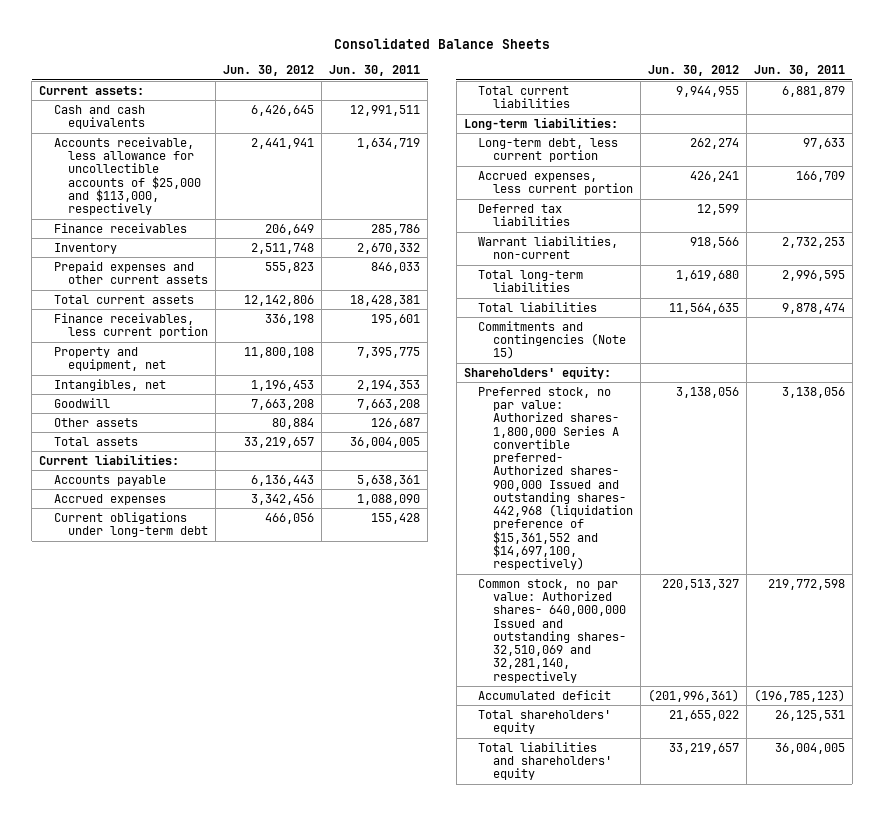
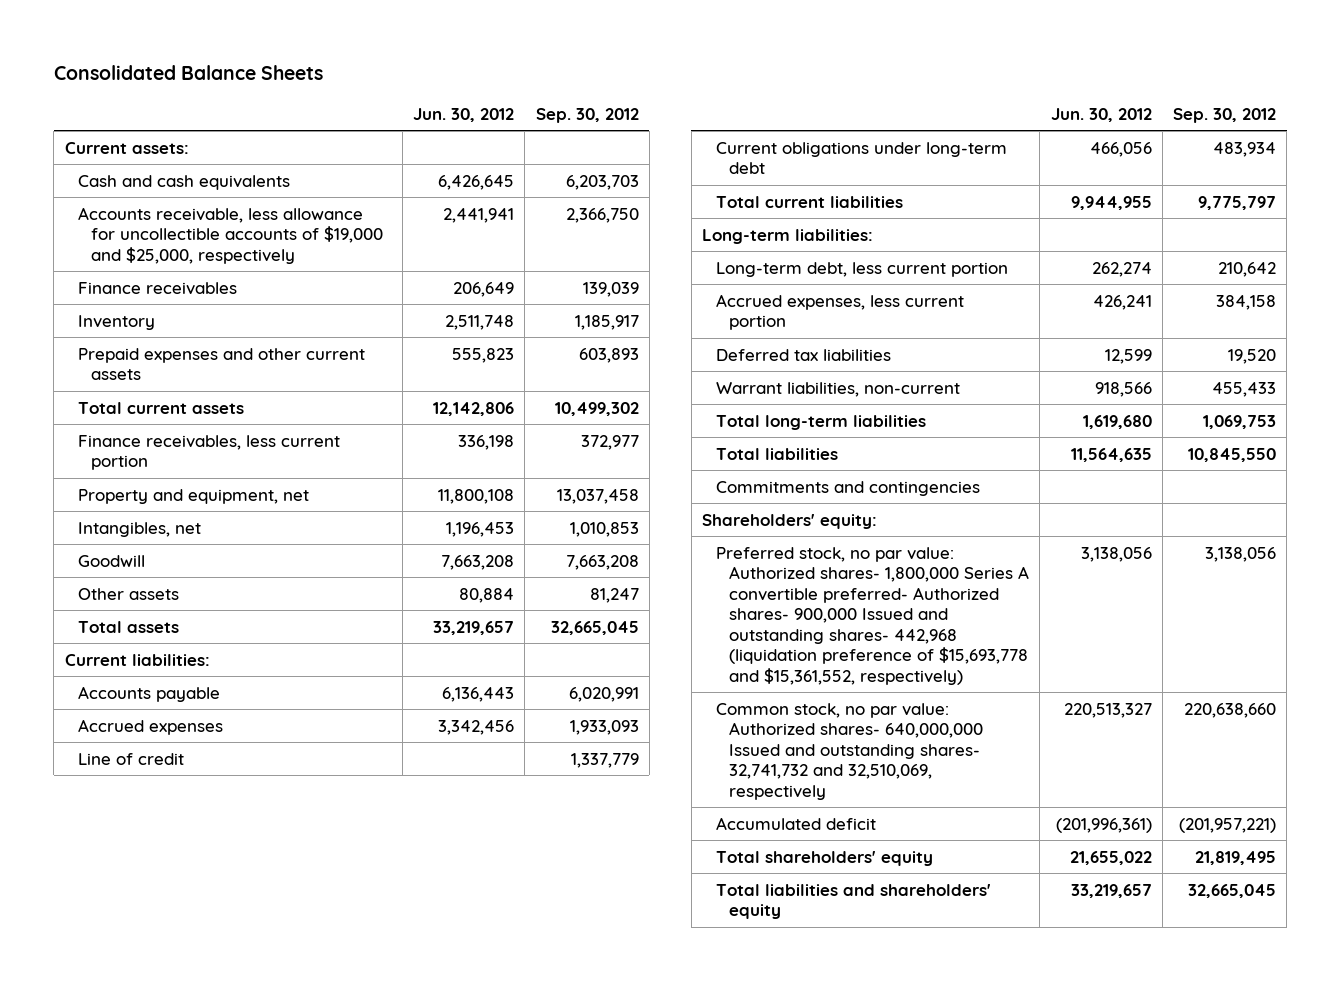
[329,65,421,77] Jun. 30, 2011 -> none
none -> [535,107,639,123] Sep. 30, 2012
[53,136,202,216] Accounts receivable, less allowance for uncollectible accounts of $25,000 and $113,000, respectively -> [78,206,384,264] Accounts receivable, less allowance for uncollectible accounts of $19,000 and $25,000, respectively
none -> [78,752,185,765] Line of credit
[478,320,626,360] Commitments and contingencies (Note 15) -> [715,480,980,496] Commitments and contingencies
[478,386,633,570] Preferred stock, no par value: Authorized shares- 1,800,000 Series A convertible preferred- Authorized shares- 900,000 Issued and outstanding shares- 442,968 (liquidation preference of $15,361,552 and $14,697,100, respectively) -> [715,546,1029,685] Preferred stock, no par value: Authorized shares- 1,800,000 Series A convertible preferred- Authorized shares- 900,000 Issued and outstanding shares- 442,968 (liquidation preference of $15,693,778 and $15,361,552, respectively)
[478,578,626,683] Common stock, no par value: Authorized shares- 640,000,000 Issued and outstanding shares- 32,510,069 and 32,281,140, respectively -> [715,702,983,800] Common stock, no par value: Authorized shares- 640,000,000 Issued and outstanding shares- 32,741,732 and 32,510,069, respectively

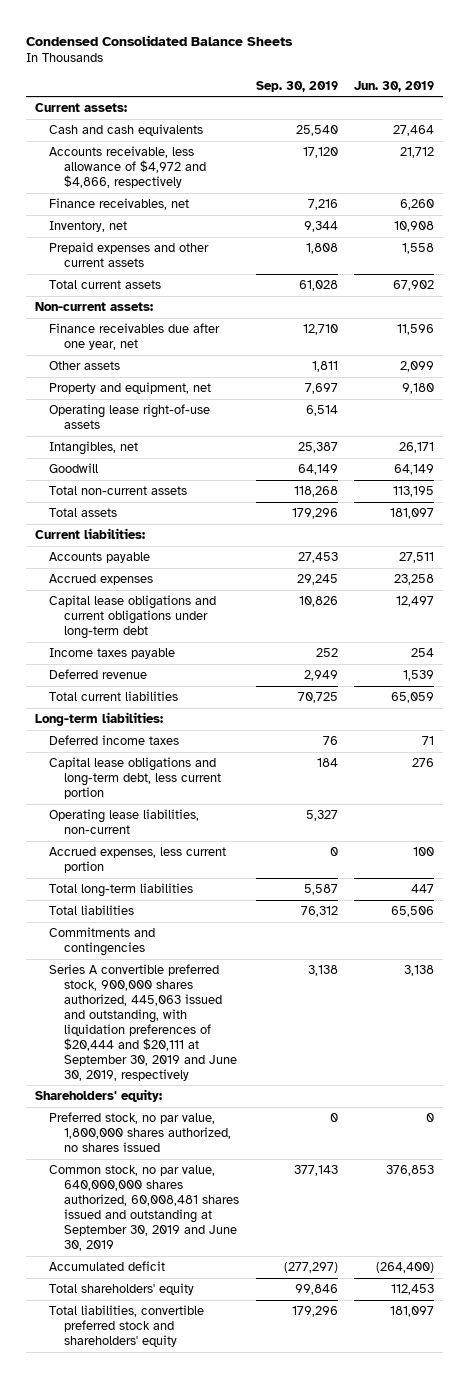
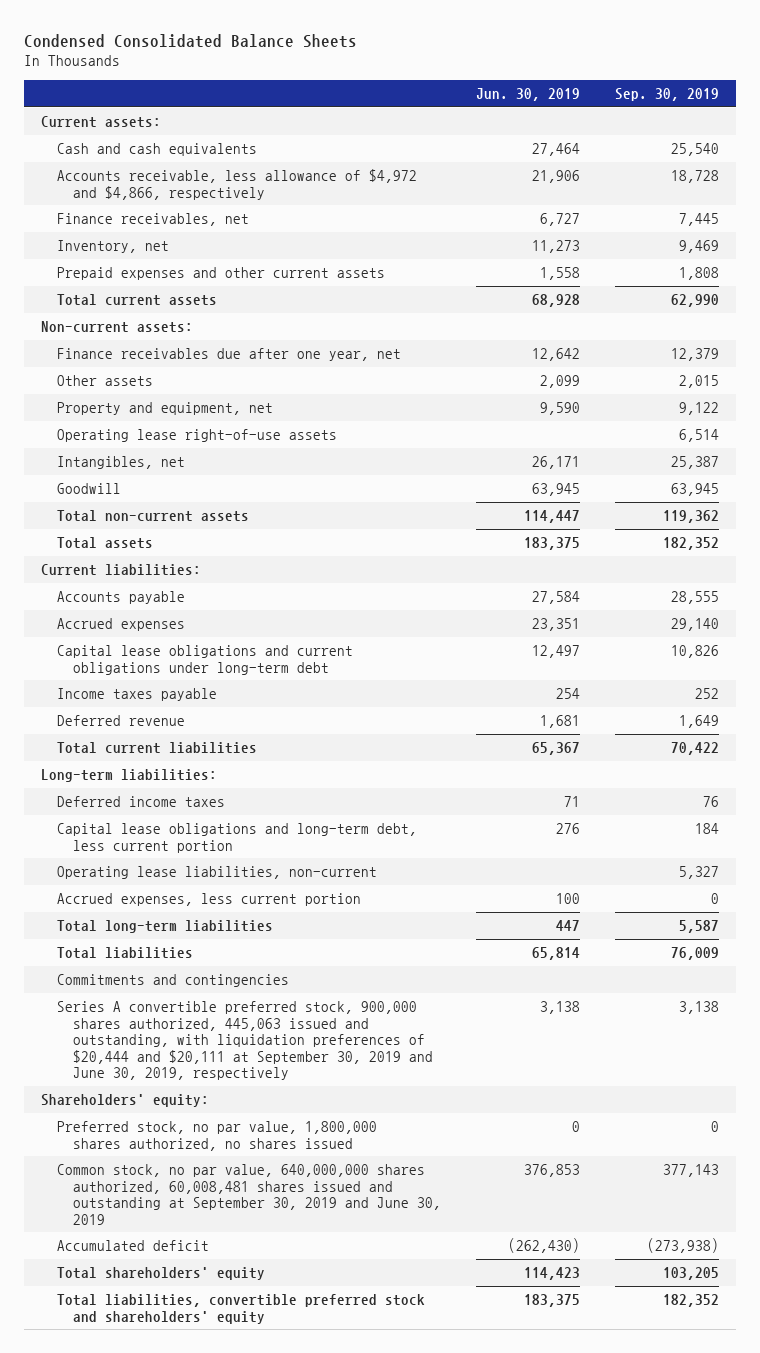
[302,147,338,159] 17,120 -> [670,169,719,183] 18,728
[400,147,435,159] 21,712 -> [531,169,580,183] 21,906
[307,199,338,211] 7,216 -> [678,212,719,226] 7,445
[400,199,435,211] 6,260 -> [539,212,580,226] 6,727
[303,221,338,233] 9,344 -> [678,239,719,253] 9,469
[394,221,435,233] 10,908 -> [531,239,580,253] 11,273
[298,280,338,292] 61,028 -> [670,293,719,307] 62,990
[393,280,435,292] 67,902 -> [531,293,580,307] 68,928
[302,324,338,336] 12,710 -> [670,347,719,361] 12,379
[397,324,435,336] 11,596 -> [531,347,580,361] 12,642
[311,361,338,373] 1,811 -> [678,374,719,388] 2,015
[304,383,338,395] 7,697 -> [678,401,719,415] 9,122
[402,383,435,395] 9,180 -> [539,401,580,415] 9,590
[297,464,338,476] 64,149 -> [670,482,719,496] 63,945
[394,464,435,476] 64,149 -> [531,482,580,496] 63,945
[293,486,338,498] 118,268 -> [662,509,719,523] 119,362
[393,486,435,498] 113,195 -> [523,509,580,523] 114,447
[291,508,338,520] 179,296 -> [662,536,719,550] 182,352
[390,508,435,520] 181,097 -> [523,536,580,550] 183,375
[297,552,338,564] 27,453 -> [670,590,719,604] 28,555
[399,552,435,564] 27,511 -> [531,590,580,604] 27,584
[296,574,338,586] 29,245 -> [670,617,719,631] 29,140
[394,574,435,586] 23,258 -> [531,617,580,631] 23,351
[303,670,338,682] 2,949 -> [678,714,719,728] 1,649
[403,670,435,682] 1,539 -> [539,714,580,728] 1,681
[297,692,338,704] 70,725 -> [670,741,719,755] 70,422
[391,692,435,704] 65,059 -> [531,741,580,755] 65,367
[300,906,338,918] 76,312 -> [670,946,719,960] 76,009
[391,906,435,918] 65,506 -> [531,946,580,960] 65,814
[283,1262,338,1274] (277,297) -> [646,1237,719,1253] (273,938)
[376,1262,435,1274] (264,400) -> [507,1237,580,1253] (262,430)
[294,1284,338,1296] 99,846 -> [662,1266,719,1280] 103,205
[391,1284,435,1296] 112,453 -> [523,1266,580,1280] 114,423
[291,1306,338,1318] 179,296 -> [662,1293,719,1307] 182,352
[390,1306,435,1318] 181,097 -> [523,1293,580,1307] 183,375

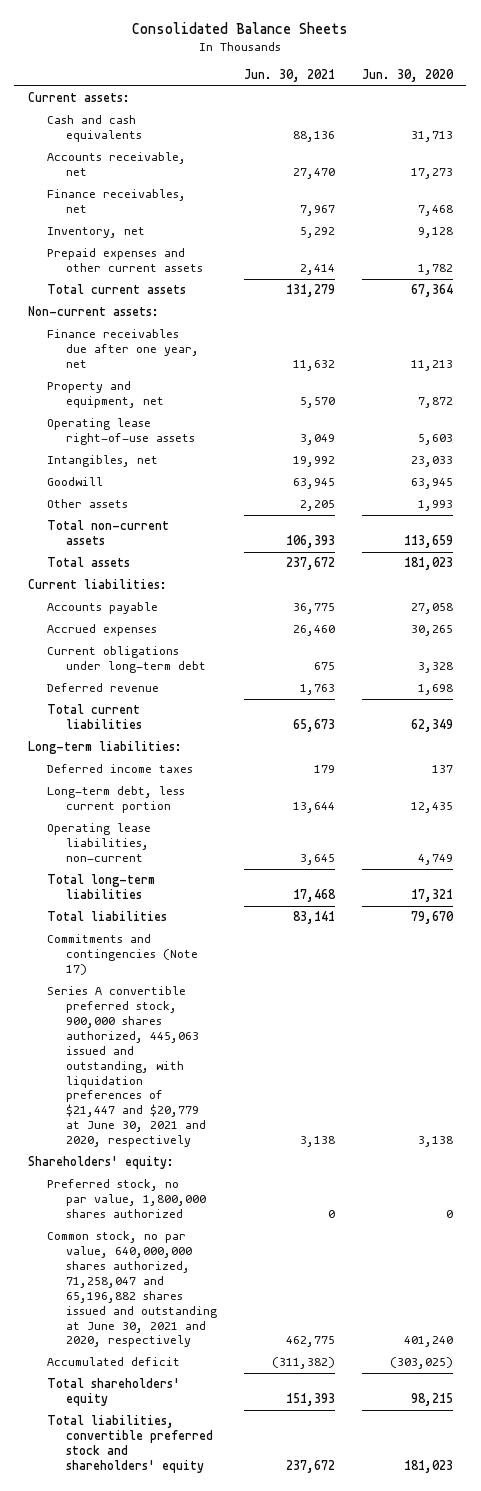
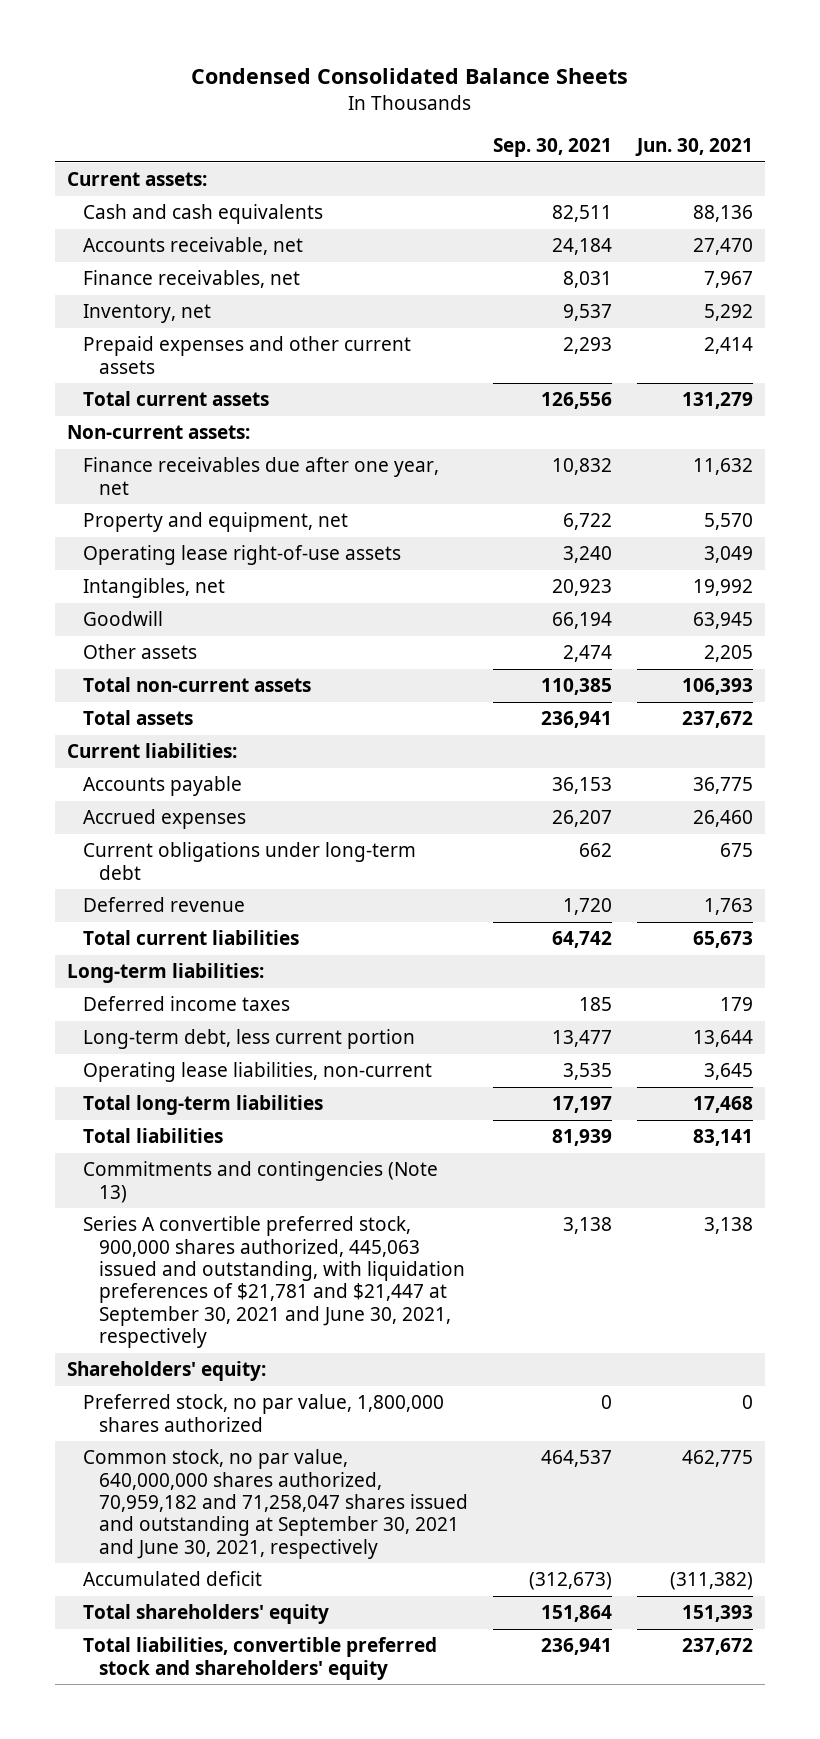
[132,21,349,34] Consolidated Balance Sheets -> [191,68,629,85] Condensed Consolidated Balance Sheets
[361,69,454,83] Jun. 30, 2020 -> none
none -> [493,137,613,157] Sep. 30, 2021
[46,934,199,976] Commitments and contingencies (Note 17) -> [83,1161,439,1203] Commitments and contingencies (Note 13)
[46,986,207,1148] Series A convertible preferred stock, 900,000 shares authorized, 445,063 issued and outstanding, with liquidation preferences of $21,447 and $20,779 at June 30, 2021 and 2020, respectively -> [83,1216,466,1349] Series A convertible preferred stock, 900,000 shares authorized, 445,063 issued and outstanding, with liquidation preferences of $21,781 and $21,447 at September 30, 2021 and June 30, 2021, respectively
[46,1231,218,1348] Common stock, no par value, 640,000,000 shares authorized, 71,258,047 and 65,196,882 shares issued and outstanding at June 30, 2021 and 2020, respectively -> [83,1449,469,1559] Common stock, no par value, 640,000,000 shares authorized, 70,959,182 and 71,258,047 shares issued and outstanding at September 30, 2021 and June 30, 2021, respectively

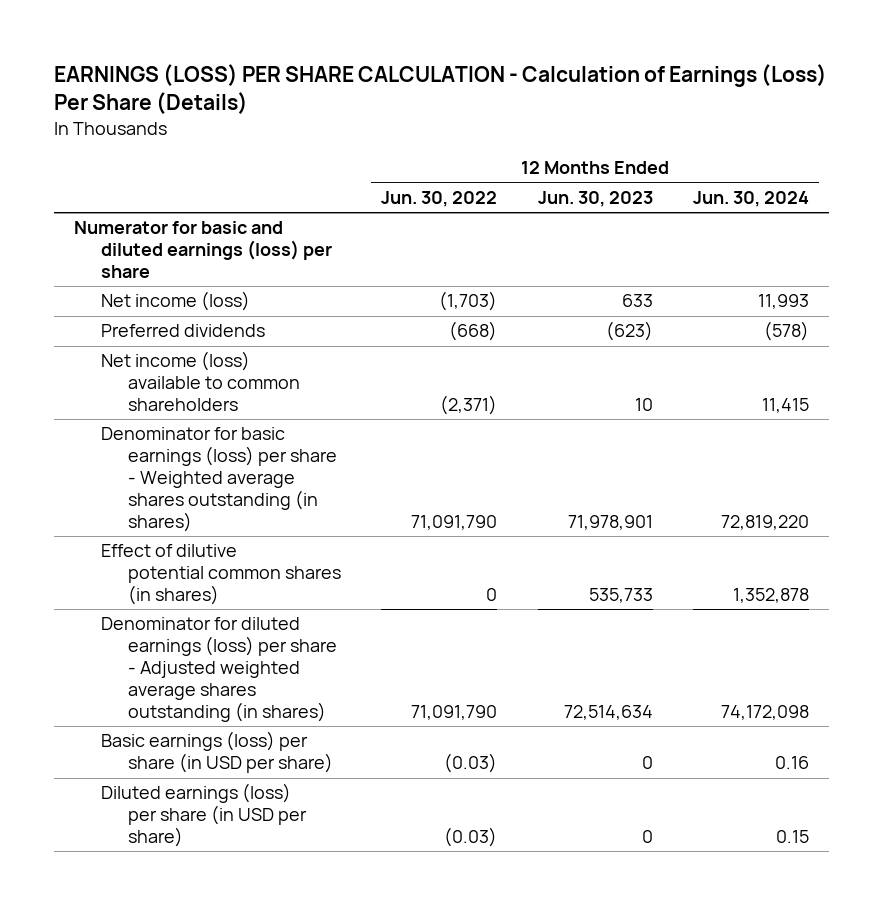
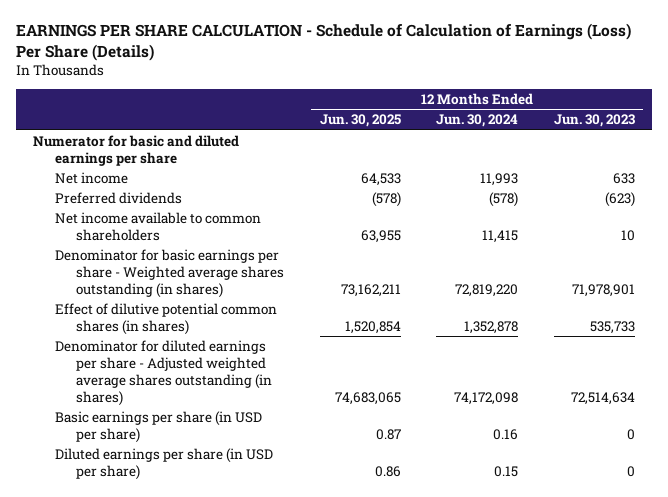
[53,64,827,115] EARNINGS (LOSS) PER SHARE CALCULATION - Calculation of Earnings (Loss) Per Share (Details) -> [15,23,631,62] EARNINGS PER SHARE CALCULATION - Schedule of Calculation of Earnings (Loss) Per Share (Details)
[381,191,498,208] Jun. 30, 2022 -> none
none -> [319,114,401,128] Jun. 30, 2025
[74,221,332,279] Numerator for basic and diluted earnings (loss) per share -> [33,135,240,166] Numerator for basic and diluted earnings per share
[100,291,250,312] Net income (loss) -> [54,172,128,185] Net income
[100,351,300,412] Net income (loss) available to common shareholders -> [54,212,261,241] Net income available to common shareholders
[100,427,337,532] Denominator for basic earnings (loss) per share - Weighted average shares outstanding (in shares) -> [54,249,285,298] Denominator for basic earnings per share - Weighted average shares outstanding (in shares)
[100,617,337,722] Denominator for diluted earnings (loss) per share - Adjusted weighted average shares outstanding (in shares) -> [54,340,273,406] Denominator for diluted earnings per share - Adjusted weighted average shares outstanding (in shares)
[100,731,333,774] Basic earnings (loss) per share (in USD per share) -> [54,411,262,443] Basic earnings per share (in USD per share)
[100,783,307,848] Diluted earnings (loss) per share (in USD per share) -> [54,448,273,480] Diluted earnings per share (in USD per share)

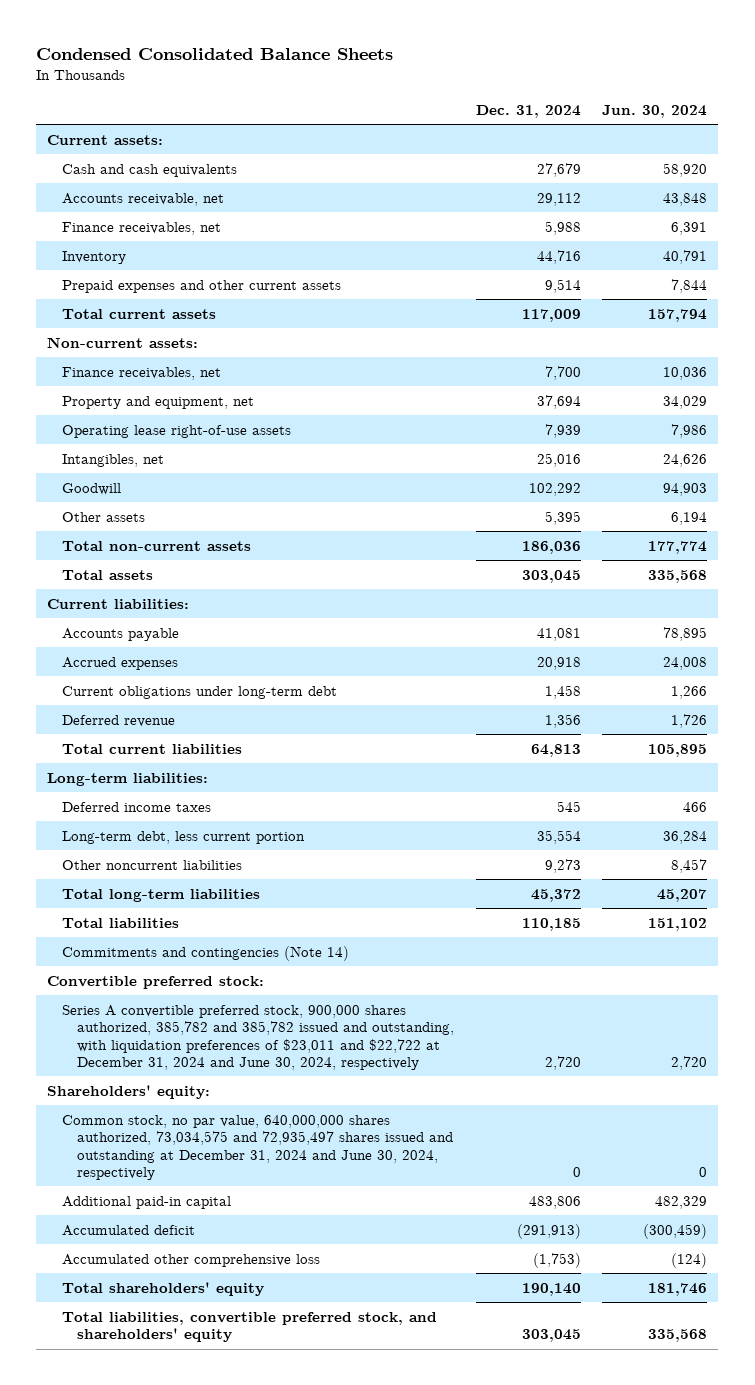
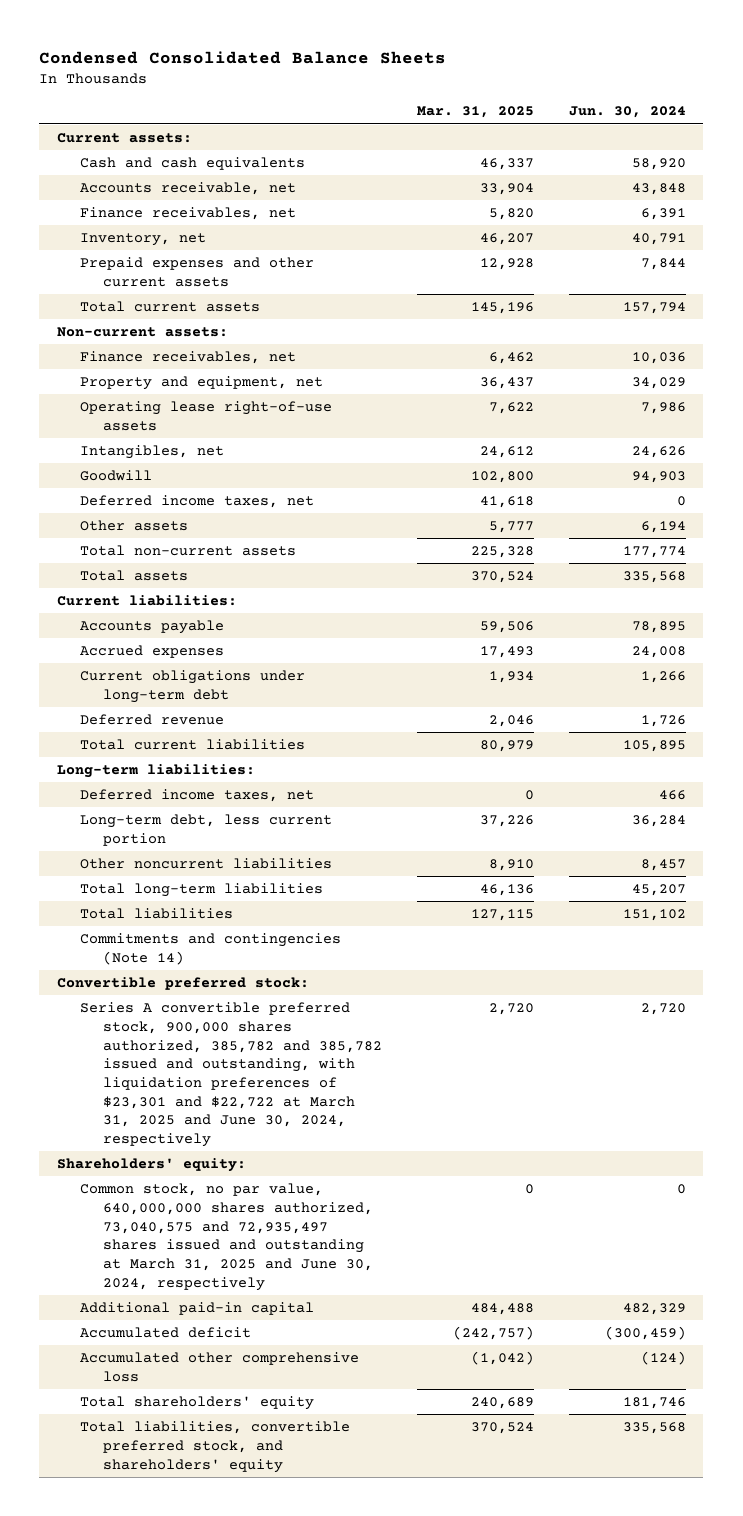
[475,105,581,119] Dec. 31, 2024 -> none
none -> [417,106,535,119] Mar. 31, 2025
[61,250,126,264] Inventory -> [79,233,206,247] Inventory, net
none -> [79,495,314,509] Deferred income taxes, net
[61,801,211,812] Deferred income taxes -> [79,789,314,803] Deferred income taxes, net
[61,1004,454,1071] Series A convertible preferred stock, 900,000 shares authorized, 385,782 and 385,782 issued and outstanding, with liquidation preferences of $23,011 and $22,722 at December 31, 2024 and June 30, 2024, respectively -> [79,1002,383,1148] Series A convertible preferred stock, 900,000 shares authorized, 385,782 and 385,782 issued and outstanding, with liquidation preferences of $23,301 and $22,722 at March 31, 2025 and June 30, 2024, respectively
[61,1114,453,1181] Common stock, no par value, 640,000,000 shares authorized, 73,034,575 and 72,935,497 shares issued and outstanding at December 31, 2024 and June 30, 2024, respectively -> [79,1183,374,1291] Common stock, no par value, 640,000,000 shares authorized, 73,040,575 and 72,935,497 shares issued and outstanding at March 31, 2025 and June 30, 2024, respectively

